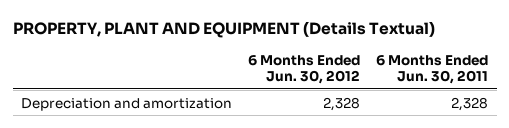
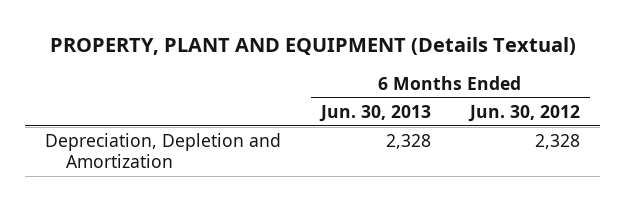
[376,54,489,84] 6 Months Ended Jun. 30, 2011 -> none
none -> [318,105,431,123] Jun. 30, 2013
[21,97,233,111] Depreciation and amortization -> [45,133,282,169] Depreciation, Depletion and Amortization

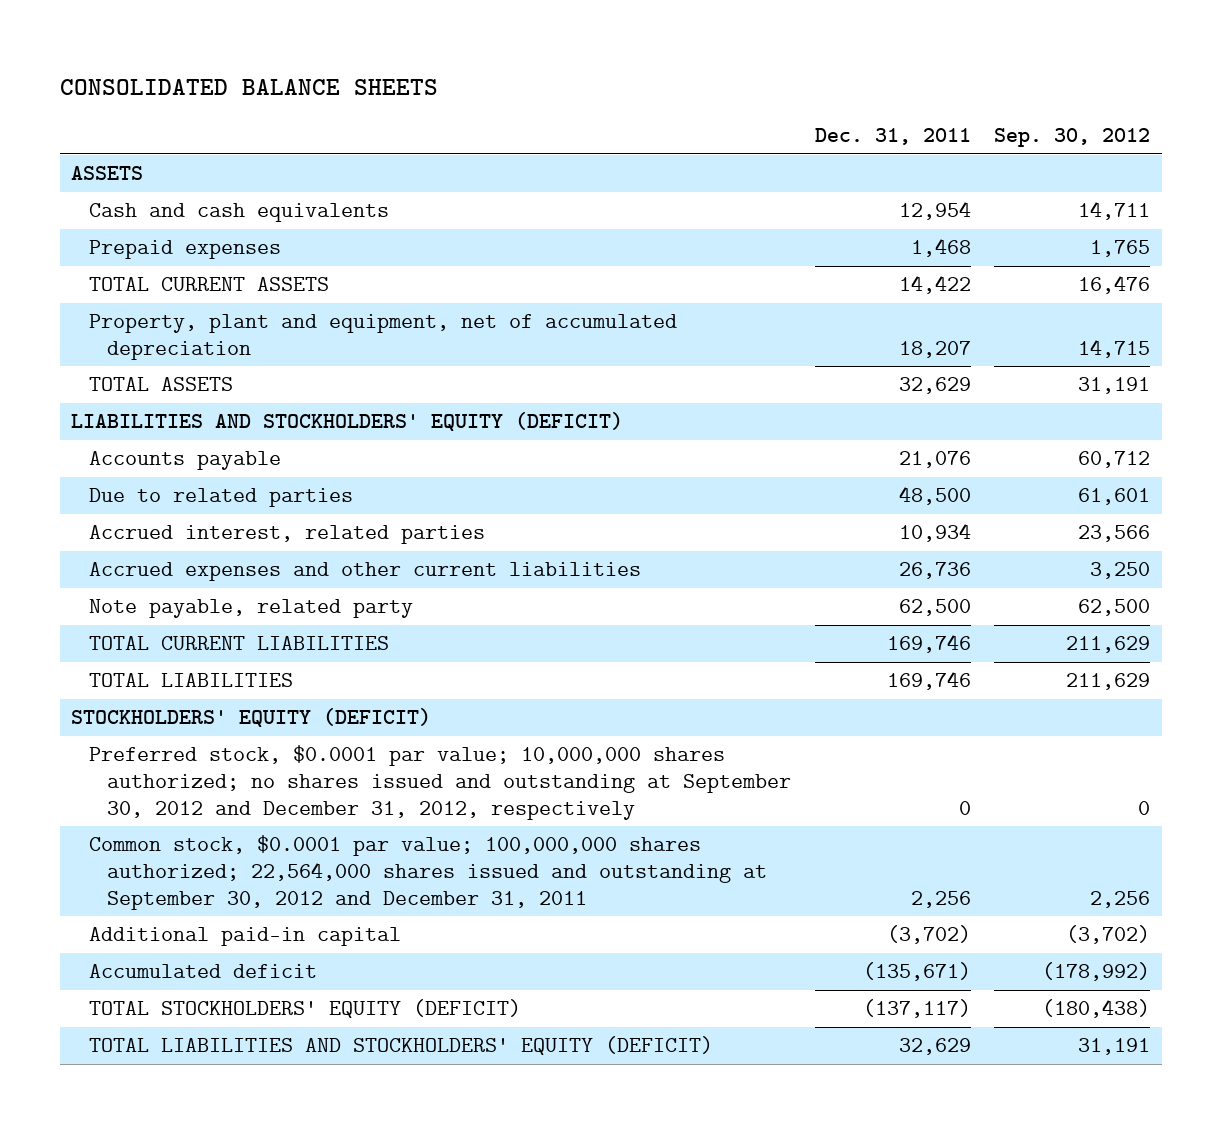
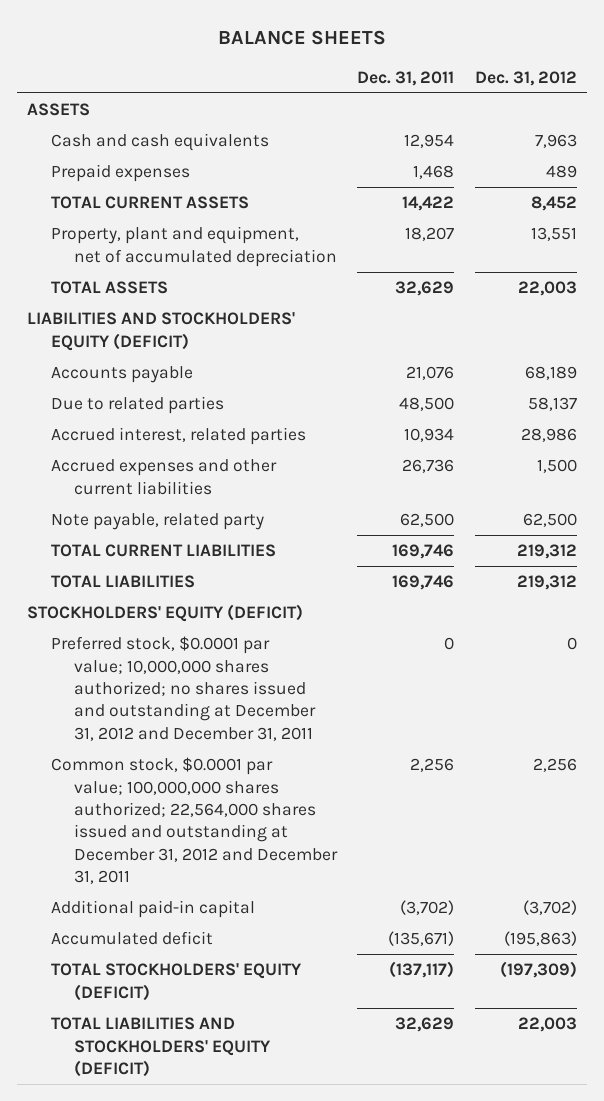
[59,78,438,95] CONSOLIDATED BALANCE SHEETS -> [217,30,386,46] BALANCE SHEETS
[994,128,1151,148] Sep. 30, 2012 -> none
none -> [474,70,577,86] Dec. 31, 2012
[89,745,792,820] Preferred stock, $0.0001 par value; 10,000,000 shares authorized; no shares issued and outstanding at September 30, 2012 and December 31, 2012, respectively -> [50,636,316,741] Preferred stock, $0.0001 par value; 10,000,000 shares authorized; no shares issued and outstanding at December 31, 2012 and December 31, 2011
[89,835,768,910] Common stock, $0.0001 par value; 100,000,000 shares authorized; 22,564,000 shares issued and outstanding at September 30, 2012 and December 31, 2011 -> [50,757,338,885] Common stock, $0.0001 par value; 100,000,000 shares authorized; 22,564,000 shares issued and outstanding at December 31, 2012 and December 31, 2011

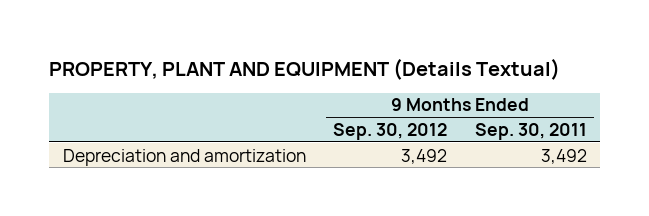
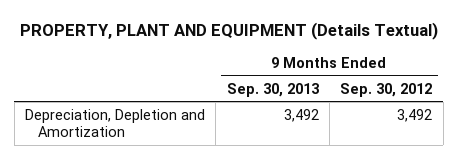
[474,122,587,140] Sep. 30, 2011 -> none
none -> [226,82,319,97] Sep. 30, 2013
[62,148,306,166] Depreciation and amortization -> [24,108,205,137] Depreciation, Depletion and Amortization

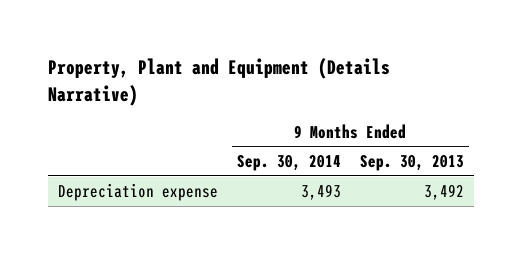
[19,22,438,41] PROPERTY, PLANT AND EQUIPMENT (Details Textual) -> [47,58,390,106] Property, Plant and Equipment (Details Narrative)
[340,82,433,97] Sep. 30, 2012 -> none
none -> [236,155,341,172] Sep. 30, 2014
[24,108,205,137] Depreciation, Depletion and Amortization -> [57,183,218,202] Depreciation expense

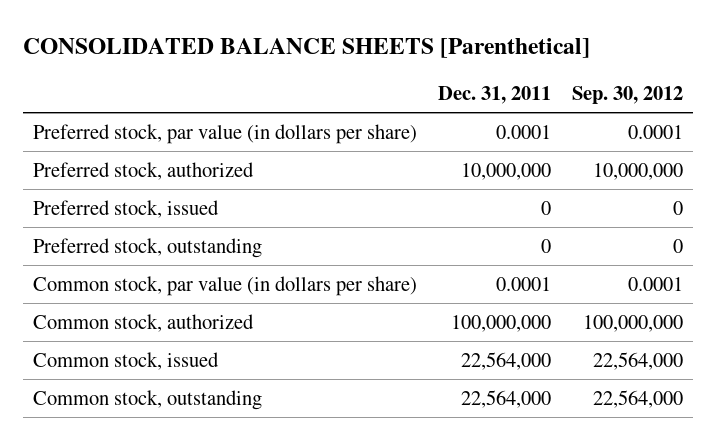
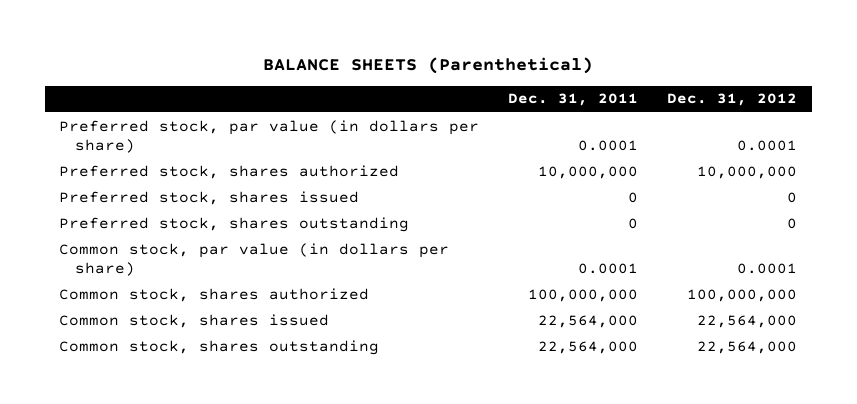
[22,38,590,59] CONSOLIDATED BALANCE SHEETS [Parenthetical] -> [263,56,594,74] BALANCE SHEETS (Parenthetical)
[571,86,683,105] Sep. 30, 2012 -> none
none -> [667,93,798,107] Dec. 31, 2012
[33,161,255,180] Preferred stock, authorized -> [59,164,400,179] Preferred stock, shares authorized
[33,199,220,218] Preferred stock, issued -> [59,190,360,205] Preferred stock, shares issued
[33,237,263,258] Preferred stock, outstanding -> [59,216,410,232] Preferred stock, shares outstanding
[33,313,255,332] Common stock, authorized -> [59,287,370,302] Common stock, shares authorized
[33,351,220,370] Common stock, issued -> [59,313,330,328] Common stock, shares issued
[33,389,263,410] Common stock, outstanding -> [59,339,380,355] Common stock, shares outstanding

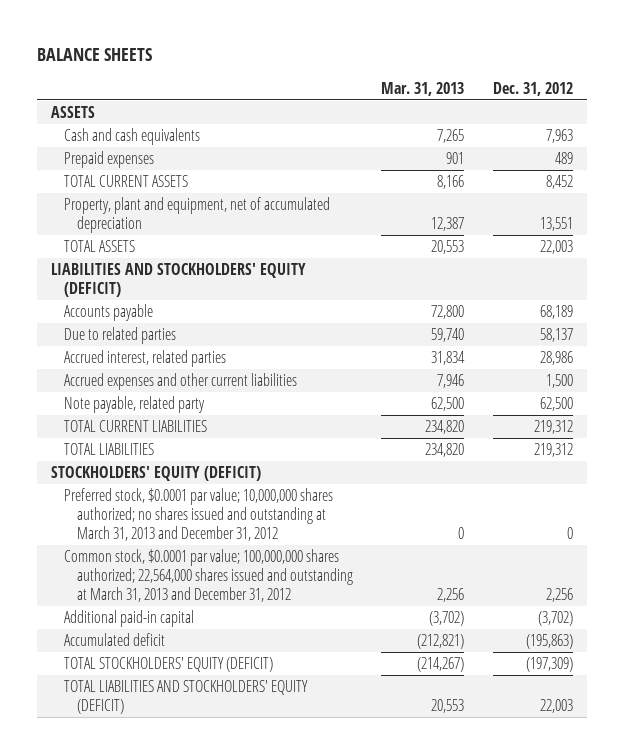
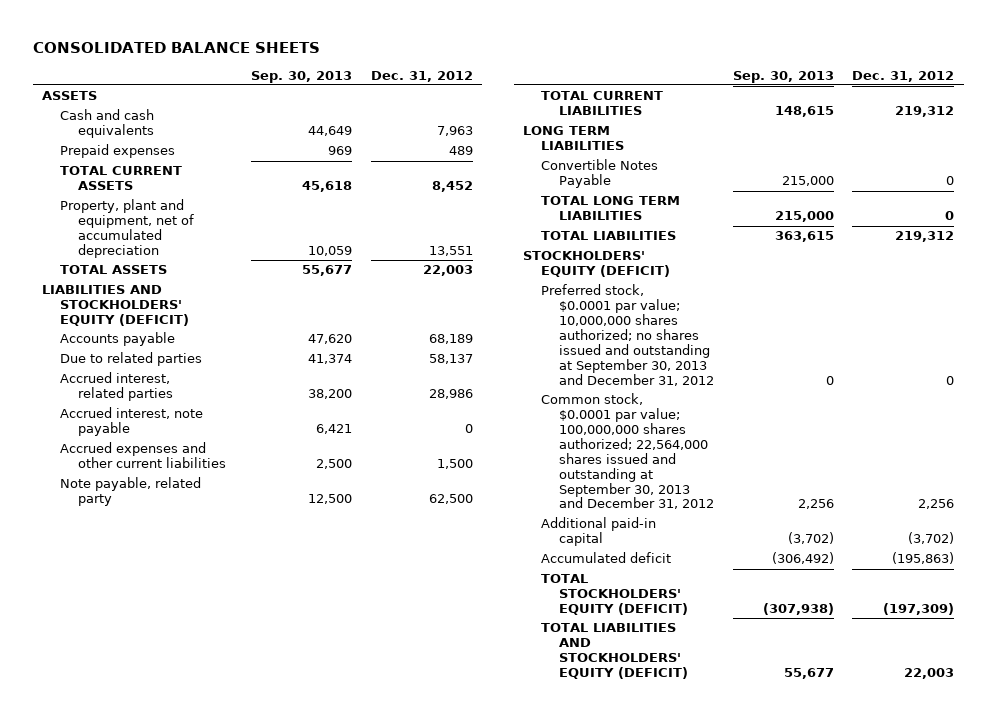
[37,48,153,62] BALANCE SHEETS -> [32,41,320,53] CONSOLIDATED BALANCE SHEETS
[381,81,465,96] Mar. 31, 2013 -> none
none -> [251,70,353,83] Sep. 30, 2013
none -> [59,407,203,437] Accrued interest, note payable
none -> [523,126,625,151] LONG TERM LIABILITIES
none -> [541,159,659,189] Convertible Notes Payable
none -> [541,196,681,221] TOTAL LONG TERM LIABILITIES
[64,487,334,541] Preferred stock, $0.0001 par value; 10,000,000 shares authorized; no shares issued and outstanding at March 31, 2013 and December 31, 2012 -> [541,284,714,386] Preferred stock, $0.0001 par value; 10,000,000 shares authorized; no shares issued and outstanding at September 30, 2013 and December 31, 2012
[64,548,353,602] Common stock, $0.0001 par value; 100,000,000 shares authorized; 22,564,000 shares issued and outstanding at March 31, 2013 and December 31, 2012 -> [541,393,714,510] Common stock, $0.0001 par value; 100,000,000 shares authorized; 22,564,000 shares issued and outstanding at September 30, 2013 and December 31, 2012

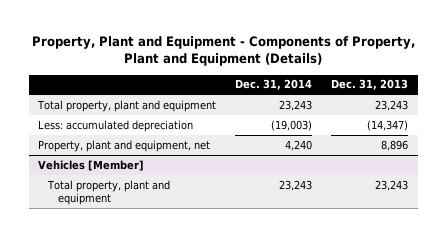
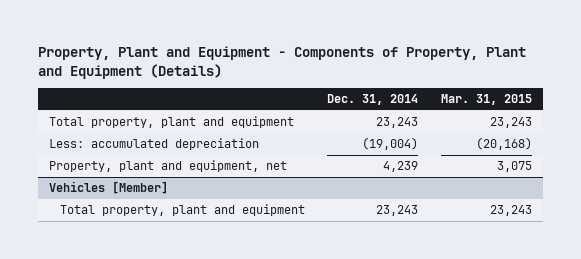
[331,79,409,91] Dec. 31, 2013 -> none
none -> [440,94,532,106] Mar. 31, 2015
[271,119,313,131] (19,003) -> [362,137,419,151] (19,004)
[285,139,313,151] 4,240 -> [383,161,419,173] 4,239

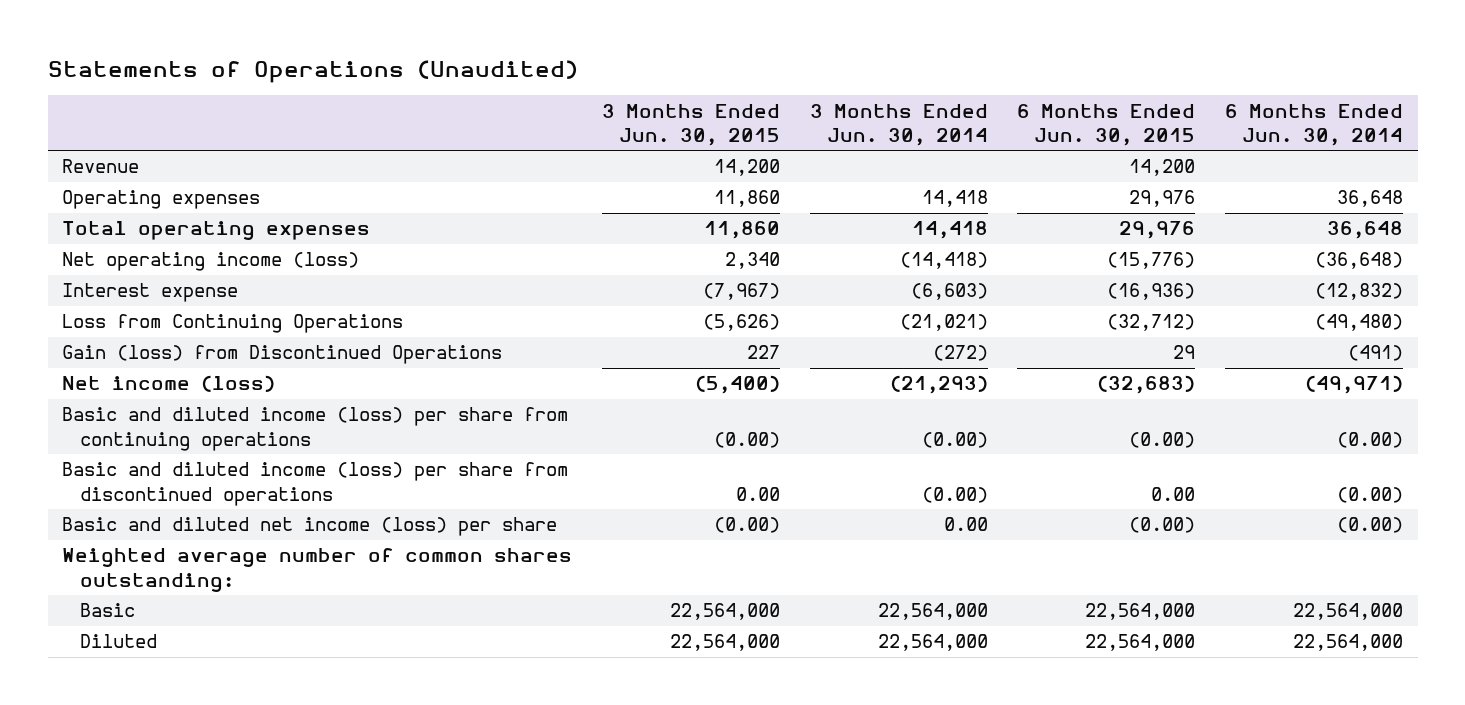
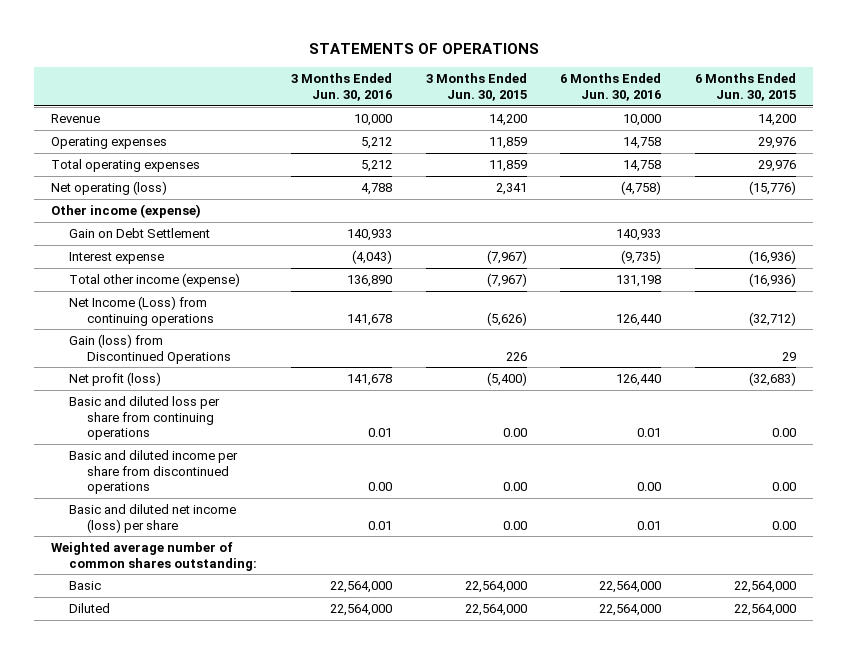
[47,59,578,83] Statements of Operations (Unaudited) -> [308,43,539,55] STATEMENTS OF OPERATIONS
[809,103,988,146] 3 Months Ended Jun. 30, 2014 -> none
[1224,103,1403,146] 6 Months Ended Jun. 30, 2014 -> none
none -> [290,73,392,101] 3 Months Ended Jun. 30, 2016
none -> [560,73,662,101] 6 Months Ended Jun. 30, 2016
[714,190,781,208] 11,860 -> [488,137,527,150] 11,859
[704,221,781,240] 11,860 -> [488,160,527,173] 11,859
[62,252,360,272] Net operating income (loss) -> [50,181,167,196] Net operating (loss)
[725,252,781,270] 2,340 -> [495,183,527,196] 2,341
none -> [50,204,201,219] Other income (expense)
none -> [68,228,210,239] Gain on Debt Settlement
none -> [68,273,240,288] Total other income (expense)
[62,314,404,334] Loss from Continuing Operations -> [68,296,215,326] Net Income (Loss) from continuing operations
[747,345,781,360] 227 -> [505,351,527,361] 226
[62,375,276,393] Net income (loss) -> [68,372,161,387] Net profit (loss)
[62,407,569,451] Basic and diluted income (loss) per share from continuing operations -> [68,396,220,440] Basic and diluted loss per share from continuing operations
[714,431,781,448] (0.00) -> [502,427,527,437] 0.00
[1129,431,1196,448] (0.00) -> [772,427,797,437] 0.00
[62,462,569,506] Basic and diluted income (loss) per share from discontinued operations -> [68,450,238,494] Basic and diluted income per share from discontinued operations
[714,517,781,534] (0.00) -> [502,520,527,530] 0.00
[1129,517,1196,534] (0.00) -> [772,520,797,530] 0.00

